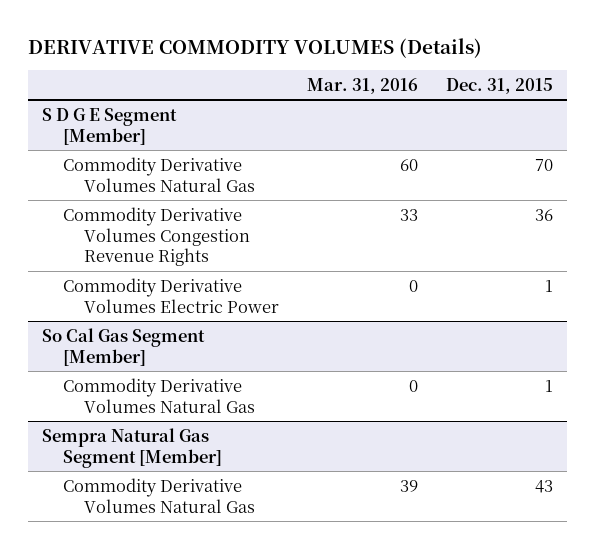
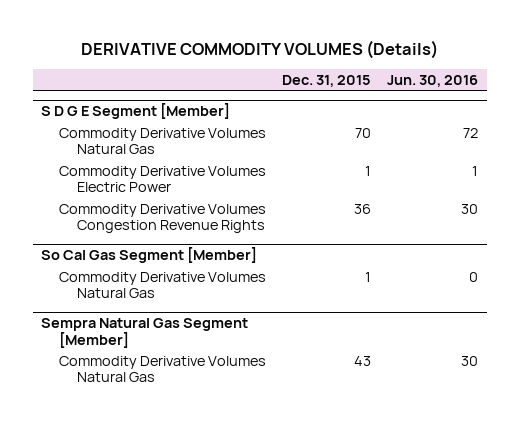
[306,77,418,94] Mar. 31, 2016 -> none
none -> [387,75,479,88] Jun. 30, 2016
[62,206,250,267] Commodity Derivative Volumes Congestion Revenue Rights -> [58,203,266,234] Commodity Derivative Volumes Congestion Revenue Rights

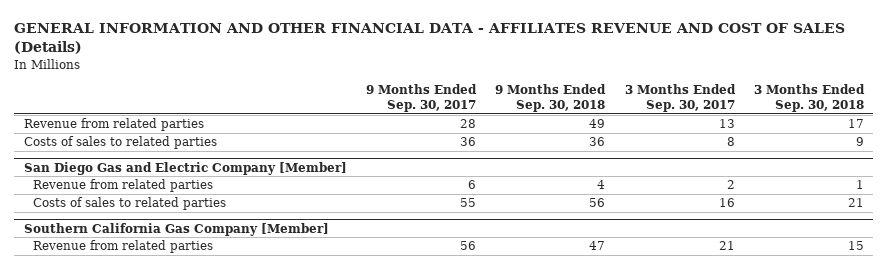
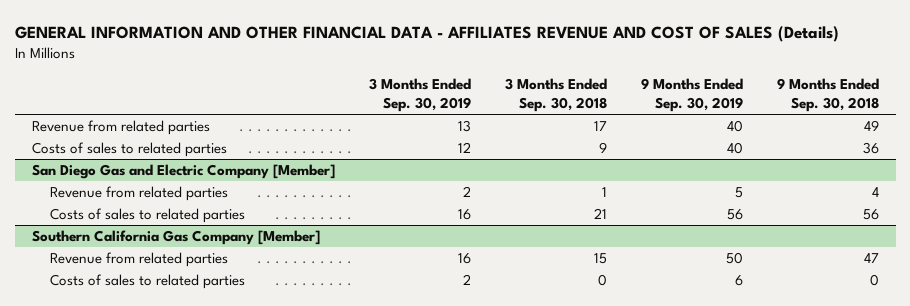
[366,84,478,113] 9 Months Ended Sep. 30, 2017 -> none
[624,84,736,113] 3 Months Ended Sep. 30, 2017 -> none
none -> [368,78,471,113] 3 Months Ended Sep. 30, 2019
none -> [640,78,743,113] 9 Months Ended Sep. 30, 2019
none -> [49,274,245,290] Costs of sales to related parties

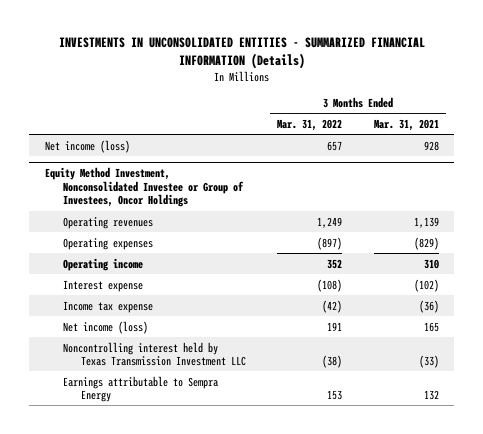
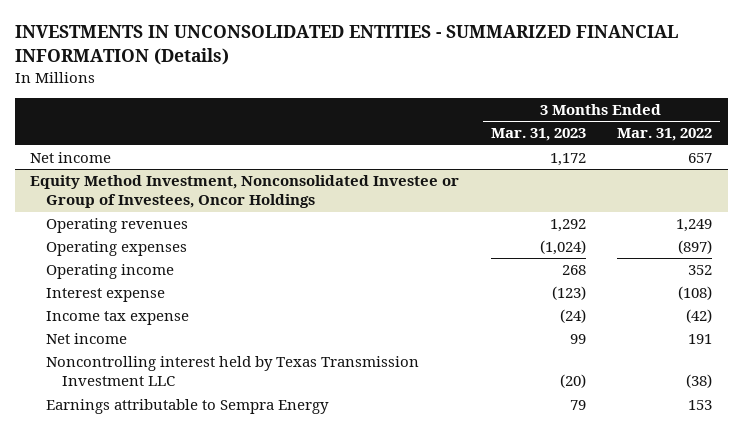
[373,119,439,132] Mar. 31, 2021 -> none
none -> [490,128,586,142] Mar. 31, 2023
[44,139,130,153] Net income (loss) -> [30,152,112,164] Net income
[62,320,148,334] Net income (loss) -> [46,333,128,345] Net income

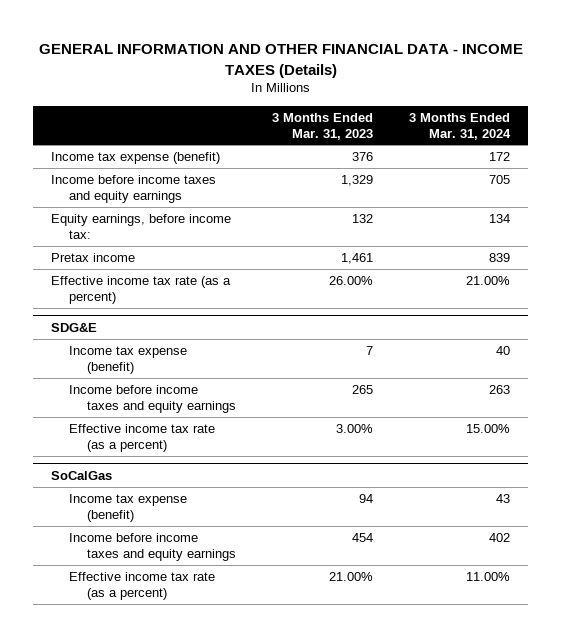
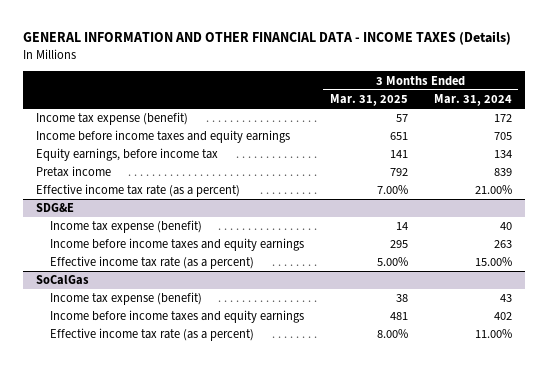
[271,112,373,140] 3 Months Ended Mar. 31, 2023 -> none
none -> [329,94,408,107] Mar. 31, 2025
[51,214,232,239] Equity earnings, before income tax: -> [36,148,219,162] Equity earnings, before income tax

